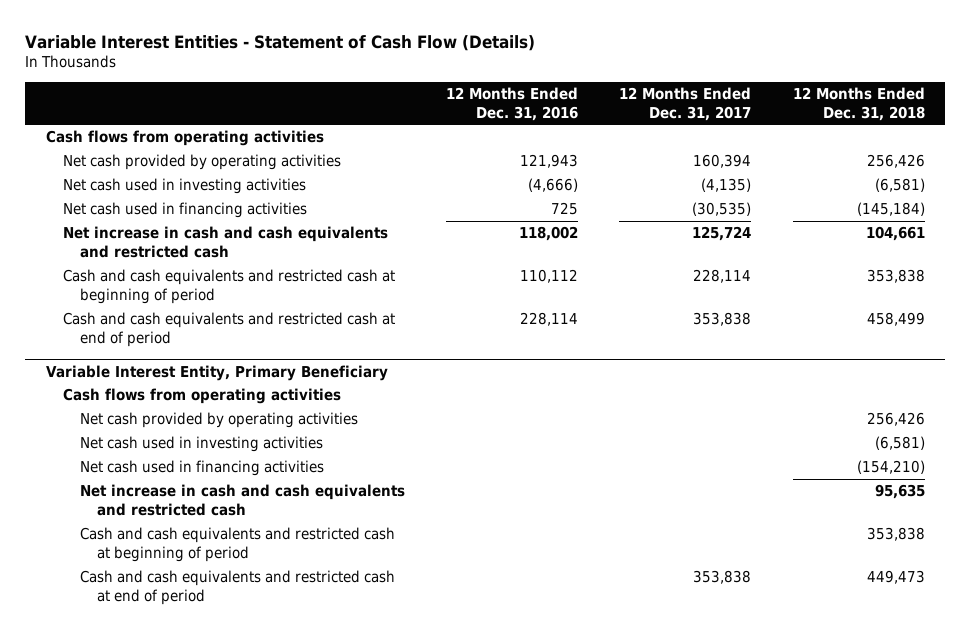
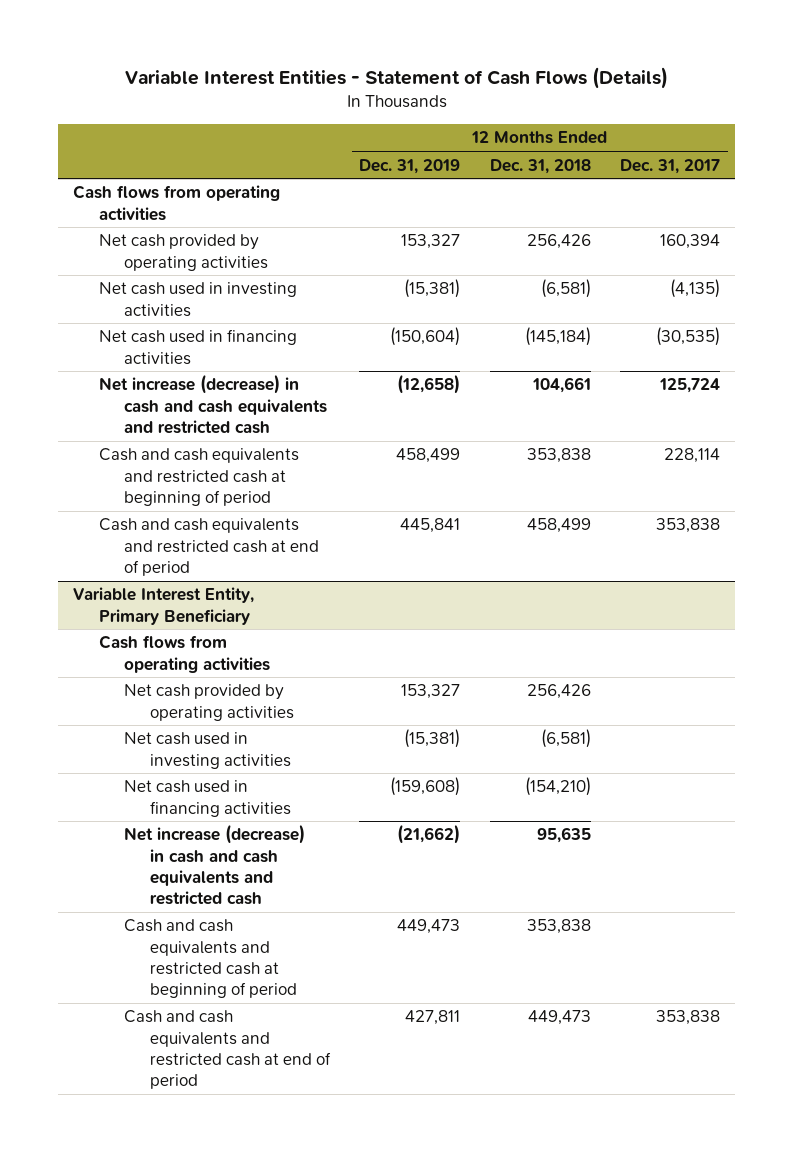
[25,34,536,51] Variable Interest Entities - Statement of Cash Flow (Details) -> [124,67,668,90] Variable Interest Entities - Statement of Cash Flows (Details)
[446,86,579,121] 12 Months Ended Dec. 31, 2016 -> none
none -> [359,158,461,174] Dec. 31, 2019
[62,226,388,258] Net increase in cash and cash equivalents and restricted cash -> [98,374,328,434] Net increase (decrease) in cash and cash equivalents and restricted cash
[80,484,406,516] Net increase in cash and cash equivalents and restricted cash -> [124,824,306,905] Net increase (decrease) in cash and cash equivalents and restricted cash

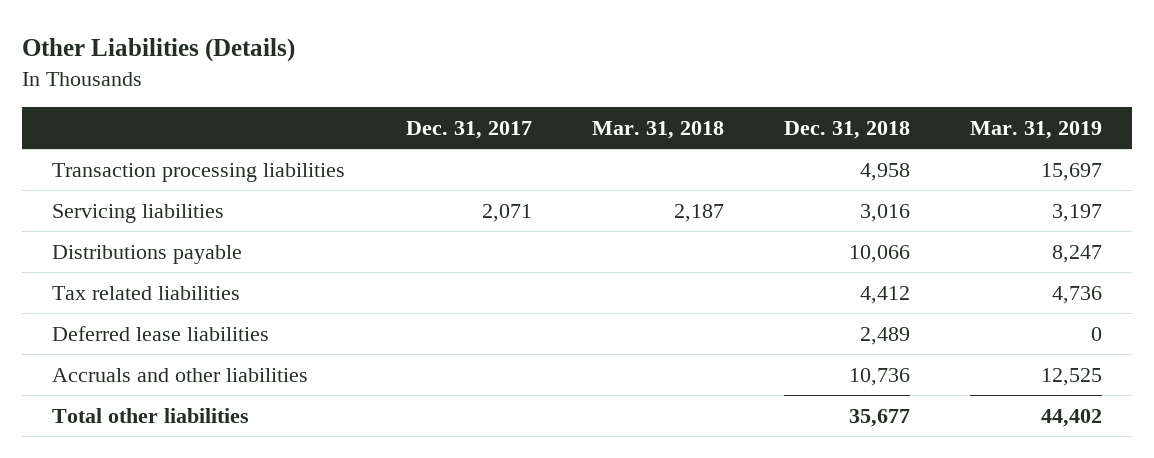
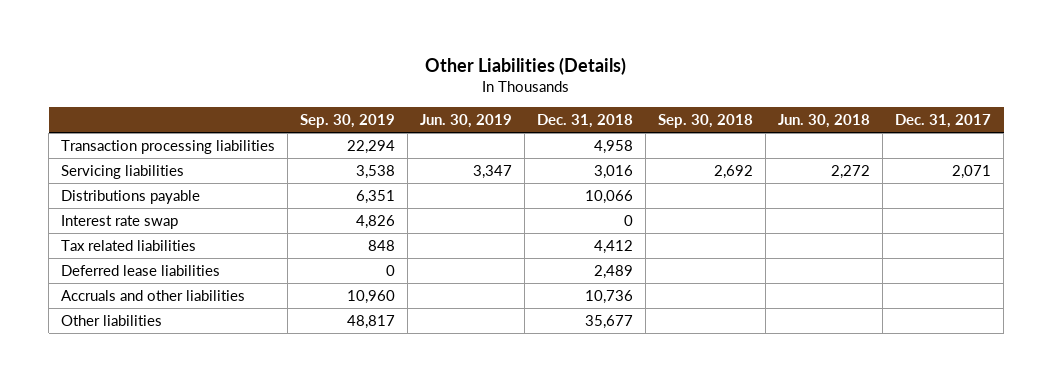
[591,120,724,139] Mar. 31, 2018 -> none
[970,120,1103,139] Mar. 31, 2019 -> none
none -> [300,114,396,129] Sep. 30, 2019
none -> [420,114,513,129] Jun. 30, 2019
none -> [658,114,754,129] Sep. 30, 2018
none -> [778,114,871,129] Jun. 30, 2018
none -> [61,214,179,229] Interest rate swap
[52,407,250,423] Total other liabilities -> [61,314,163,326] Other liabilities

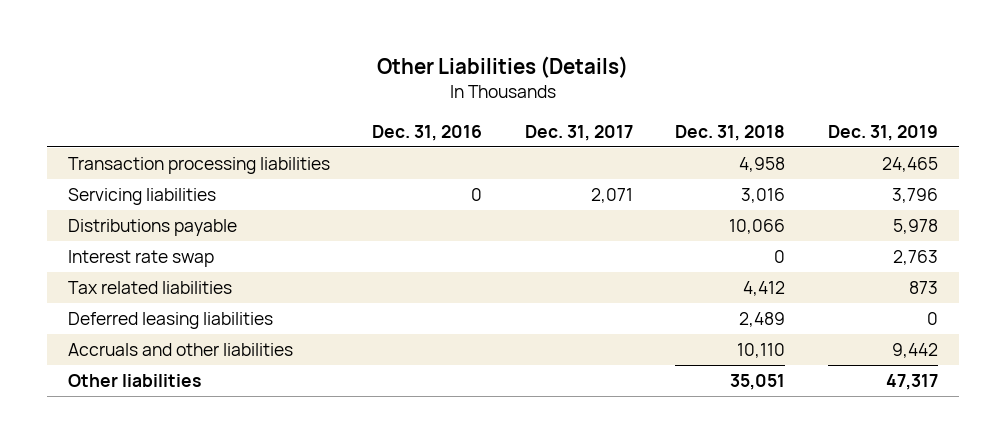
[300,114,396,129] Sep. 30, 2019 -> none
[420,114,513,129] Jun. 30, 2019 -> none
[658,114,754,129] Sep. 30, 2018 -> none
[778,114,871,129] Jun. 30, 2018 -> none
none -> [372,124,483,141] Dec. 31, 2016
none -> [827,124,938,141] Dec. 31, 2019
[61,264,221,276] Deferred lease liabilities -> [67,311,273,329] Deferred leasing liabilities
[585,289,634,304] 10,736 -> [737,342,786,358] 10,110
[585,314,634,329] 35,677 -> [730,373,786,390] 35,051

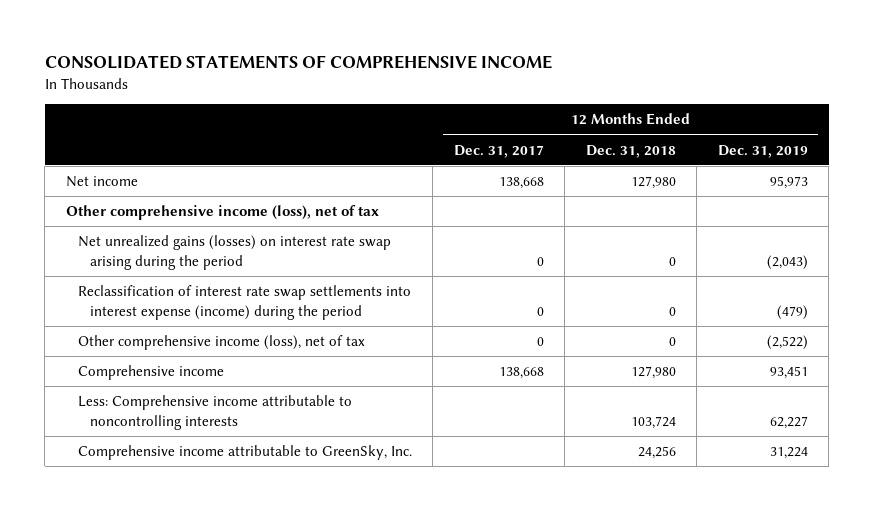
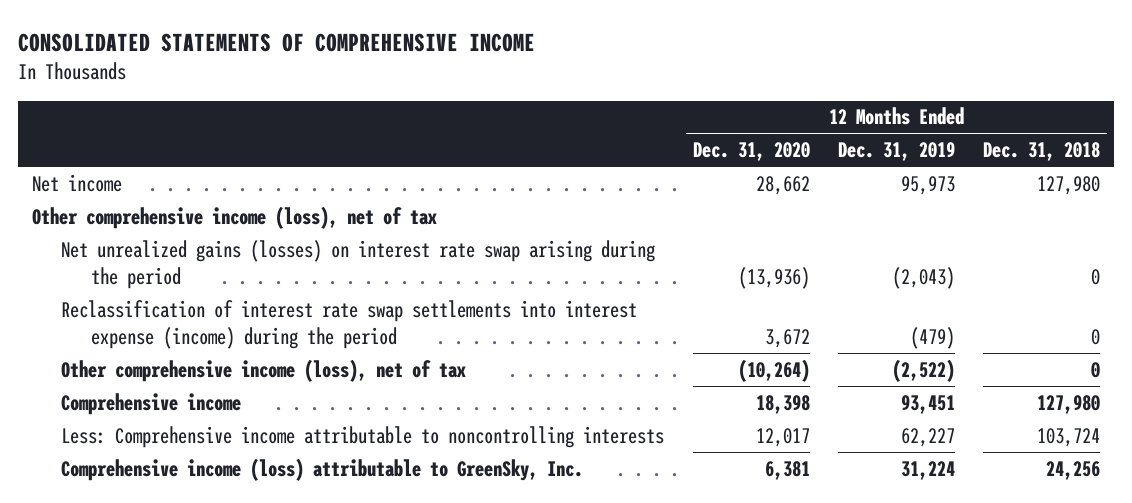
[453,144,544,158] Dec. 31, 2017 -> none
none -> [692,142,810,162] Dec. 31, 2020
[77,445,412,461] Comprehensive income attributable to GreenSky, Inc. -> [61,457,584,481] Comprehensive income (loss) attributable to GreenSky, Inc.

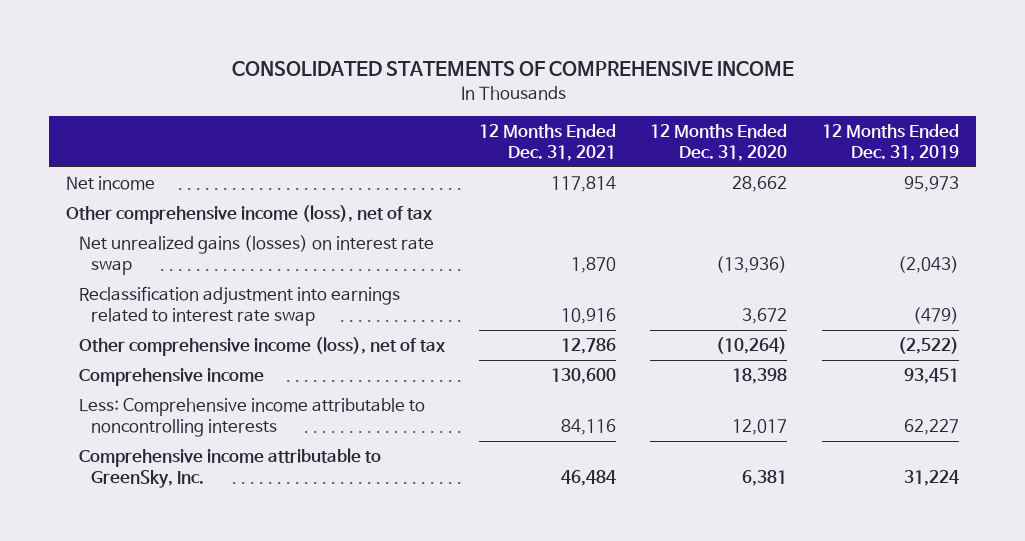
[983,142,1101,162] Dec. 31, 2018 -> none
none -> [479,123,617,162] 12 Months Ended Dec. 31, 2021
[61,239,656,290] Net unrealized gains (losses) on interest rate swap arising during the period -> [78,234,434,276] Net unrealized gains (losses) on interest rate swap
[61,299,638,350] Reclassification of interest rate swap settlements into interest expense (income) during the period -> [78,285,400,327] Reclassification adjustment into earnings related to interest rate swap
[61,457,584,481] Comprehensive income (loss) attributable to GreenSky, Inc. -> [78,447,381,489] Comprehensive income attributable to GreenSky, Inc.

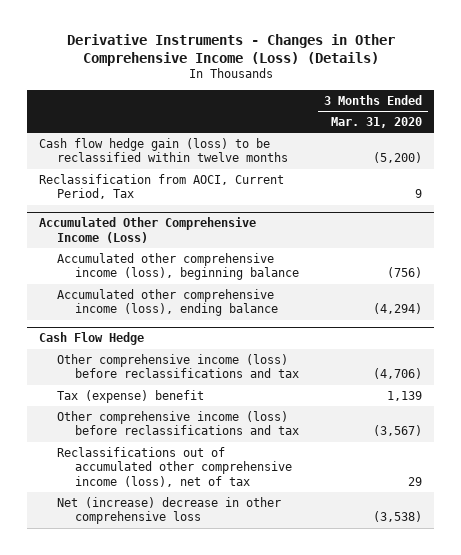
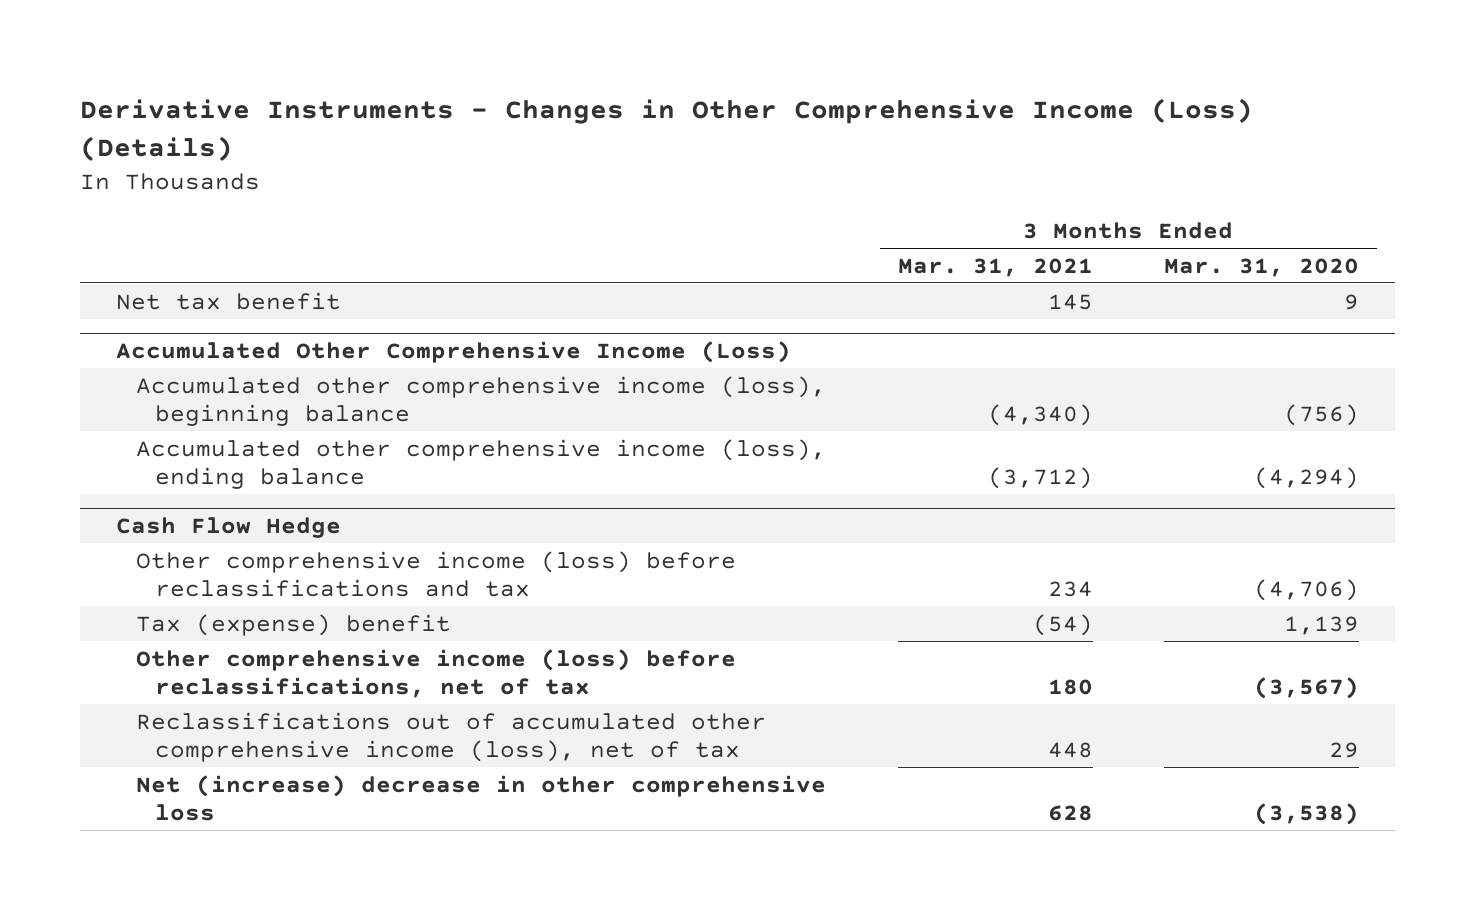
none -> [897,257,1093,277] Mar. 31, 2021
[39,137,289,163] Cash flow hedge gain (loss) to be reclassified within twelve months -> none
[39,173,285,200] Reclassification from AOCI, Current Period, Tax -> [116,291,342,310] Net tax benefit
[57,410,300,436] Other comprehensive income (loss) before reclassifications and tax -> [135,648,736,699] Other comprehensive income (loss) before reclassifications, net of tax

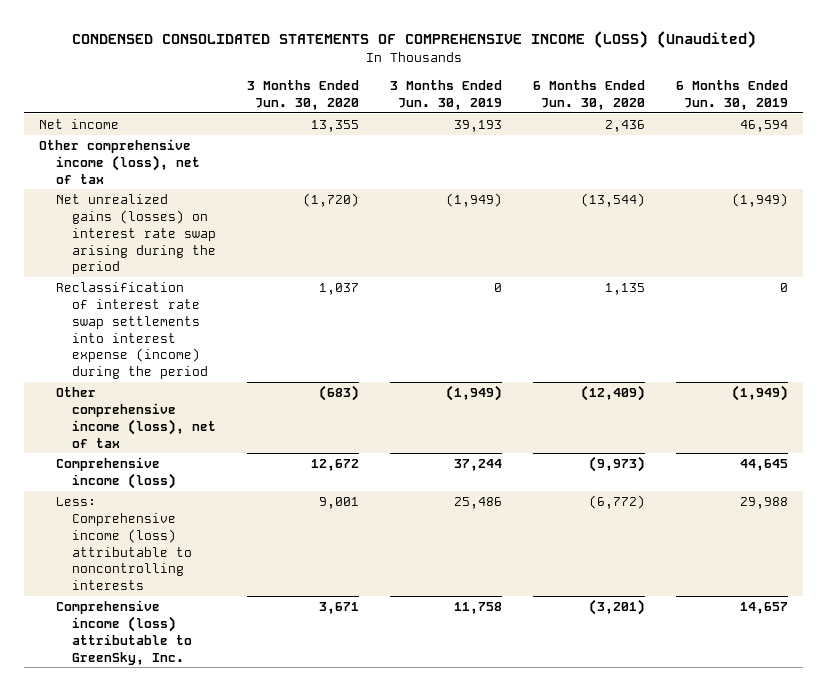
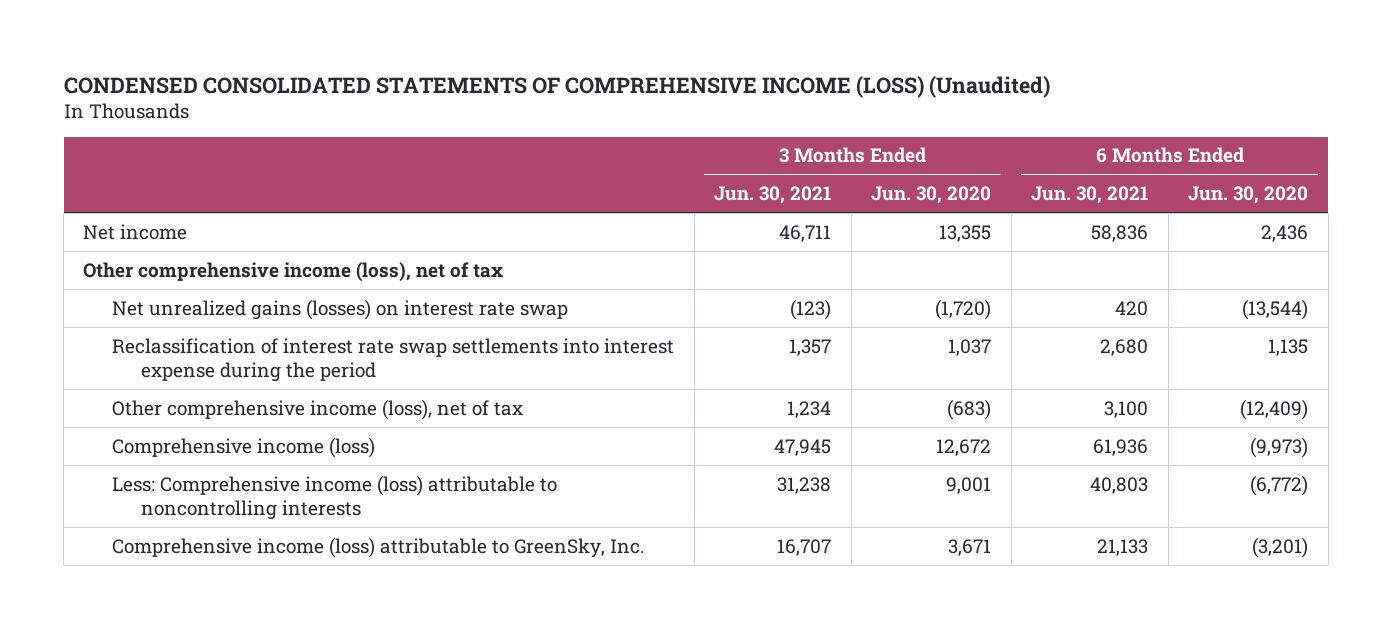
[389,80,502,111] 3 Months Ended Jun. 30, 2019 -> none
[675,80,788,111] 6 Months Ended Jun. 30, 2019 -> none
none -> [714,186,832,205] Jun. 30, 2021
none -> [1031,186,1149,205] Jun. 30, 2021
[55,193,216,275] Net unrealized gains (losses) on interest rate swap arising during the period -> [112,298,569,320] Net unrealized gains (losses) on interest rate swap
[55,281,208,380] Reclassification of interest rate swap settlements into interest expense (income) during the period -> [112,337,675,382] Reclassification of interest rate swap settlements into interest expense during the period

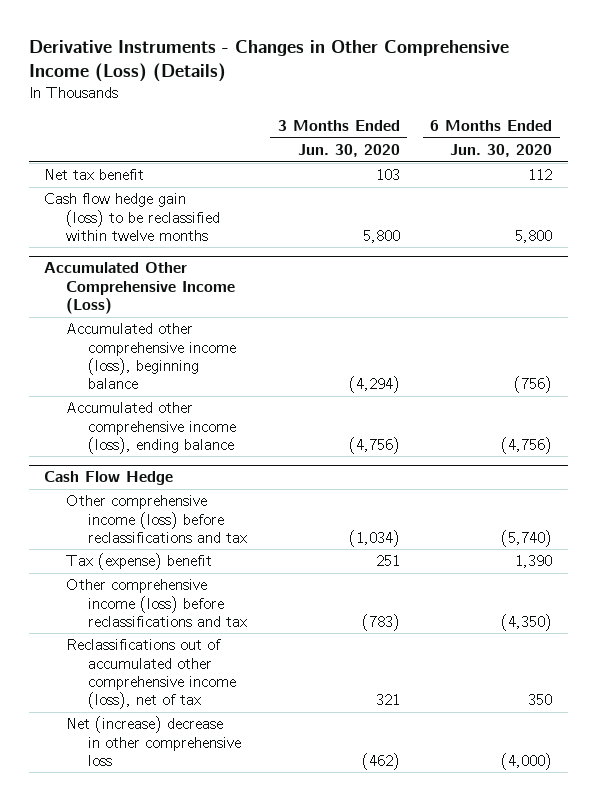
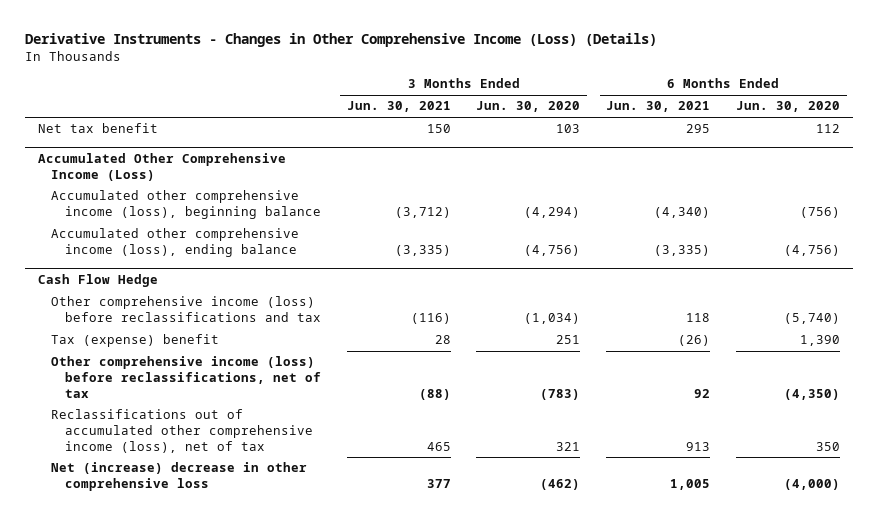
none -> [346,101,451,113] Jun. 30, 2021
none -> [606,101,711,113] Jun. 30, 2021
[44,193,221,241] Cash flow hedge gain (loss) to be reclassified within twelve months -> none
[66,579,248,627] Other comprehensive income (loss) before reclassifications and tax -> [51,356,321,398] Other comprehensive income (loss) before reclassifications, net of tax

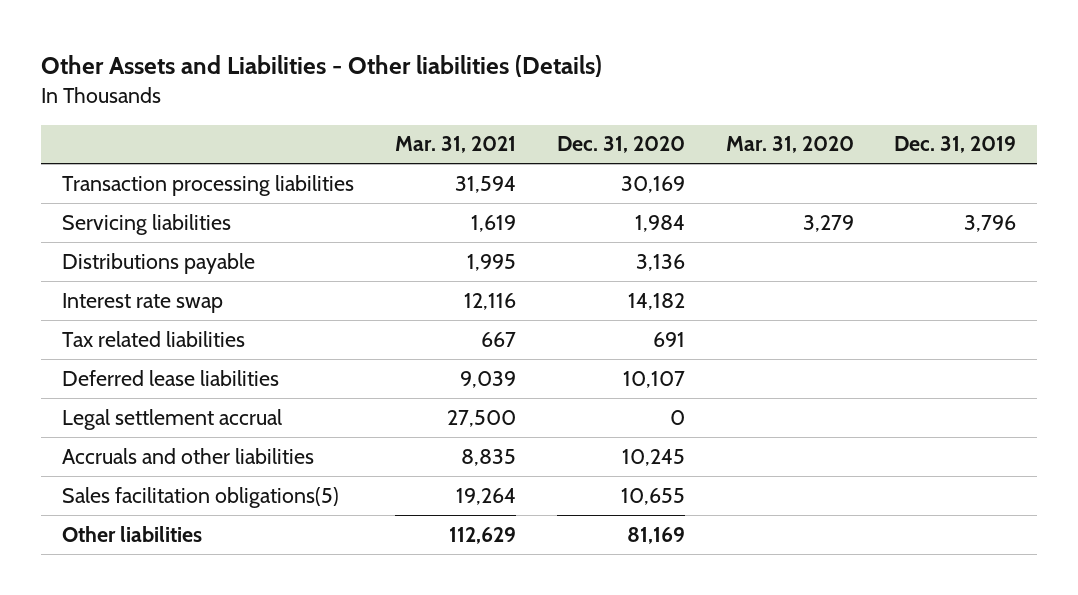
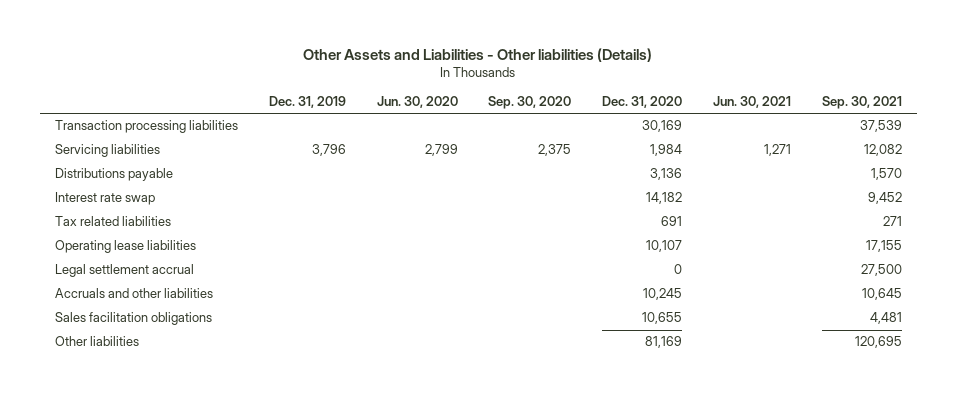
[394,136,516,154] Mar. 31, 2021 -> none
[725,136,854,154] Mar. 31, 2020 -> none
none -> [376,96,458,109] Jun. 30, 2020
none -> [488,96,572,110] Sep. 30, 2020
none -> [712,96,791,109] Jun. 30, 2021
none -> [821,96,902,110] Sep. 30, 2021
[61,369,279,386] Deferred lease liabilities -> [55,240,197,254] Operating lease liabilities
[61,486,339,508] Sales facilitation obligations(5) -> [55,312,213,326] Sales facilitation obligations

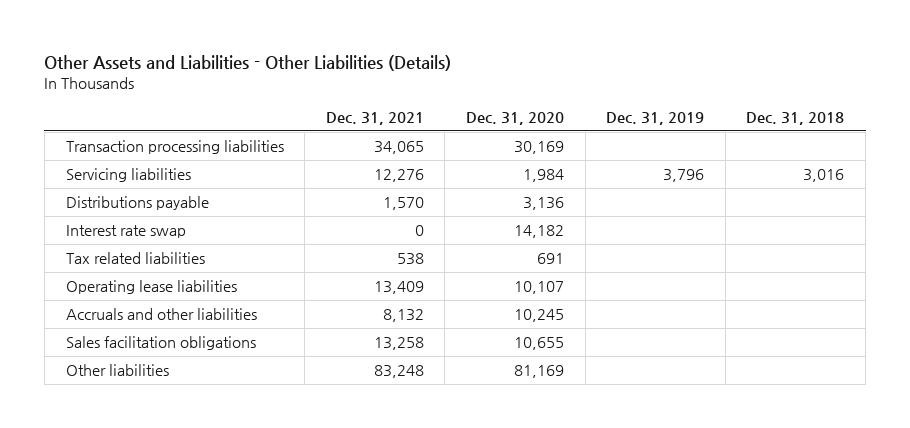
[303,47,653,62] Other Assets and Liabilities - Other liabilities (Details) -> [44,54,452,71] Other Assets and Liabilities - Other Liabilities (Details)
[376,96,458,109] Jun. 30, 2020 -> none
[488,96,572,110] Sep. 30, 2020 -> none
[712,96,791,109] Jun. 30, 2021 -> none
[821,96,902,110] Sep. 30, 2021 -> none
none -> [325,112,424,126] Dec. 31, 2021
none -> [746,112,845,126] Dec. 31, 2018
[55,264,195,278] Legal settlement accrual -> none

